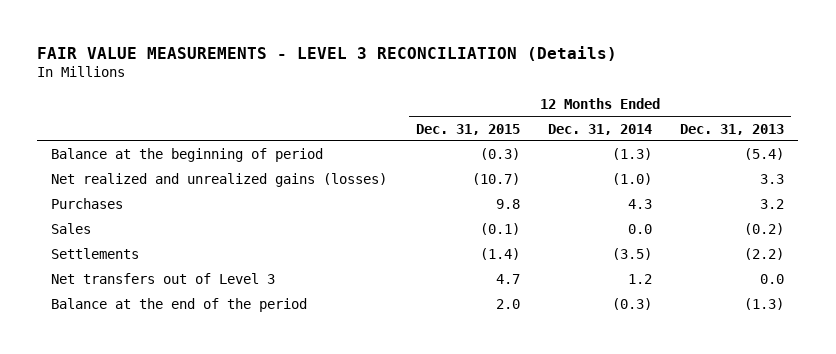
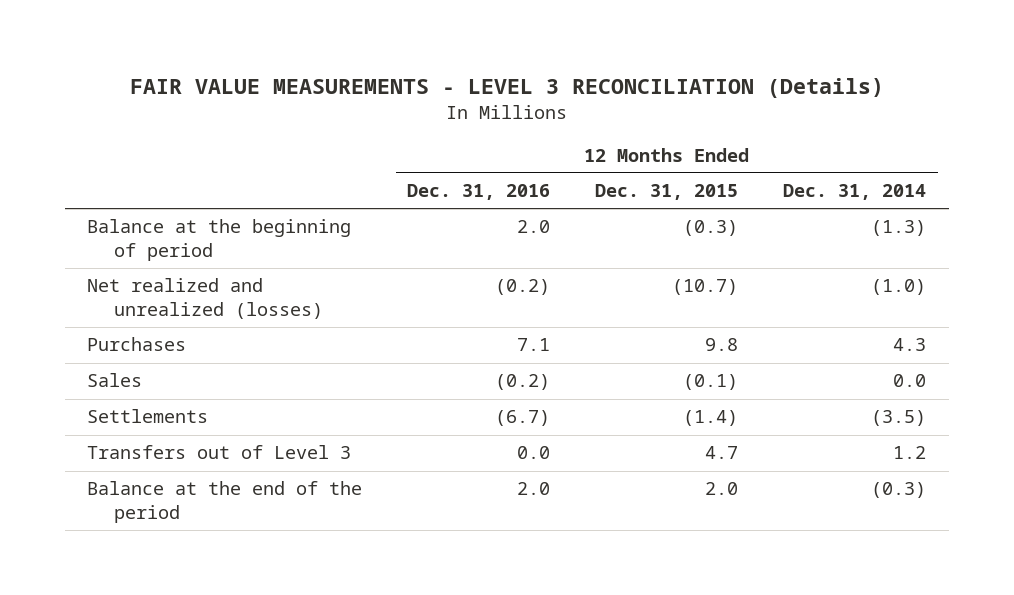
[680,123,785,135] Dec. 31, 2013 -> none
none -> [407,184,551,201] Dec. 31, 2016
[51,173,388,188] Net realized and unrealized gains (losses) -> [87,278,323,319] Net realized and unrealized (losses)
[51,273,276,285] Net transfers out of Level 3 -> [87,445,352,460] Transfers out of Level 3

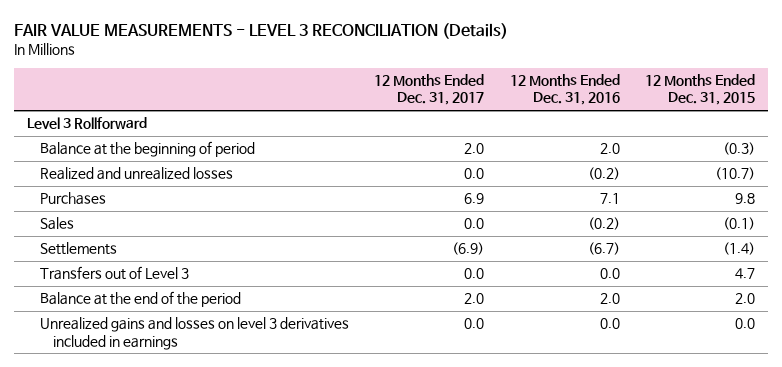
[783,184,927,201] Dec. 31, 2014 -> none
none -> [374,73,485,106] 12 Months Ended Dec. 31, 2017
none -> [27,117,148,130] Level 3 Rollforward
[87,278,323,319] Net realized and unrealized (losses) -> [40,167,234,181] Realized and unrealized losses
none -> [40,317,350,350] Unrealized gains and losses on level 3 derivatives included in earnings

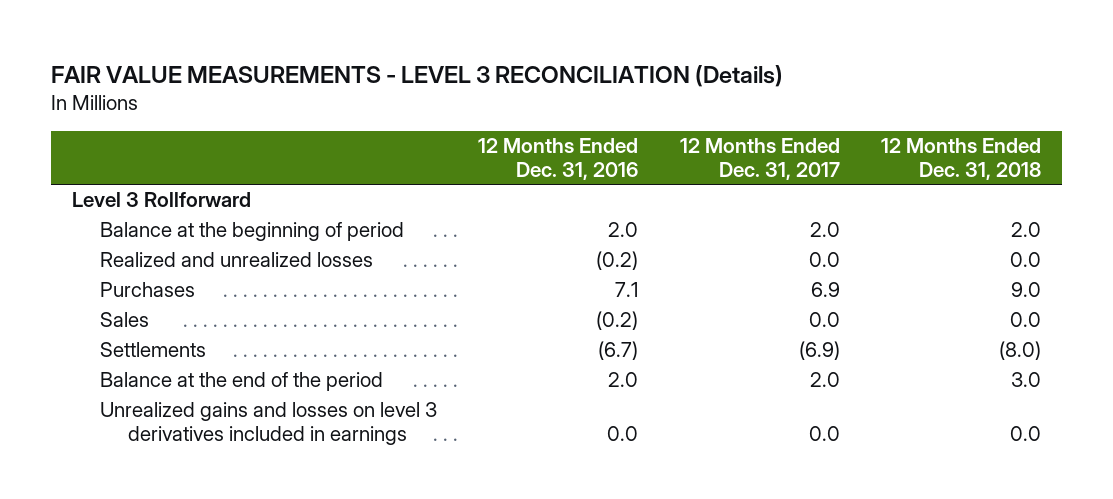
[645,73,756,106] 12 Months Ended Dec. 31, 2015 -> none
none -> [881,138,1042,180] 12 Months Ended Dec. 31, 2018
[40,266,190,281] Transfers out of Level 3 -> none

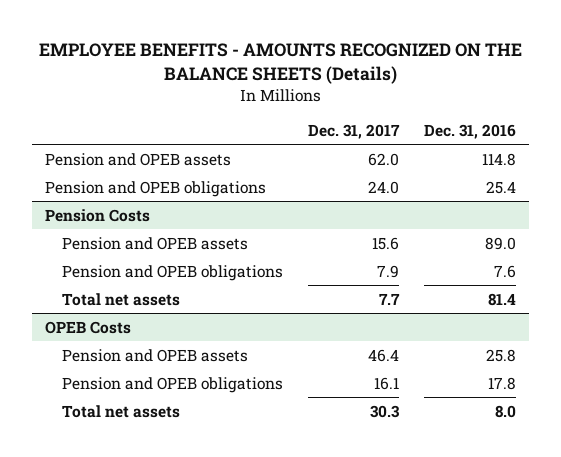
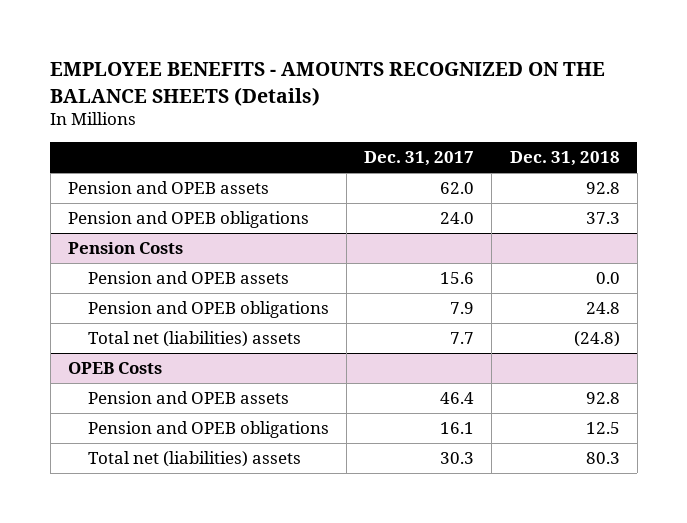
[424,123,517,139] Dec. 31, 2016 -> none
none -> [509,151,620,167] Dec. 31, 2018
[62,292,181,306] Total net assets -> [88,331,302,348] Total net (liabilities) assets
[62,404,181,418] Total net assets -> [88,451,302,468] Total net (liabilities) assets

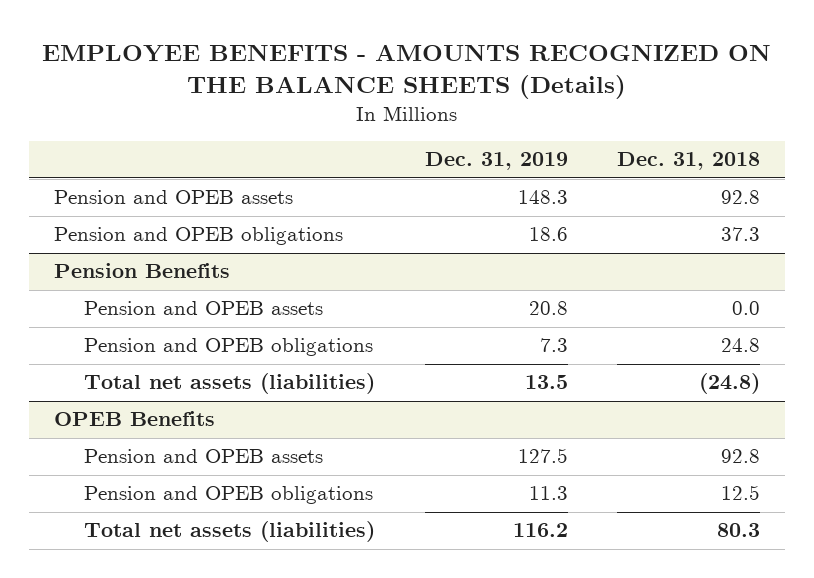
[364,151,475,167] Dec. 31, 2017 -> none
none -> [424,152,568,171] Dec. 31, 2019
[67,242,183,255] Pension Costs -> [54,263,231,279] Pension Benefits
[88,331,302,348] Total net (liabilities) assets -> [83,373,375,395] Total net assets (liabilities)
[67,362,162,375] OPEB Costs -> [54,411,216,427] OPEB Benefits
[88,451,302,468] Total net (liabilities) assets -> [83,521,375,543] Total net assets (liabilities)

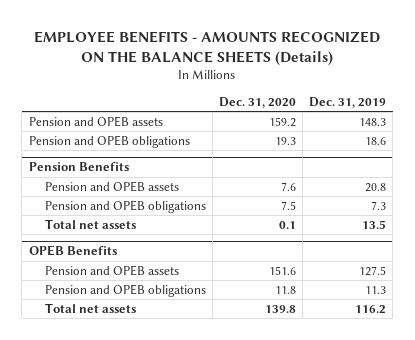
[617,152,761,171] Dec. 31, 2018 -> none
none -> [218,96,296,108] Dec. 31, 2020
[83,373,375,395] Total net assets (liabilities) -> [44,218,136,229] Total net assets
[83,521,375,543] Total net assets (liabilities) -> [44,302,136,313] Total net assets

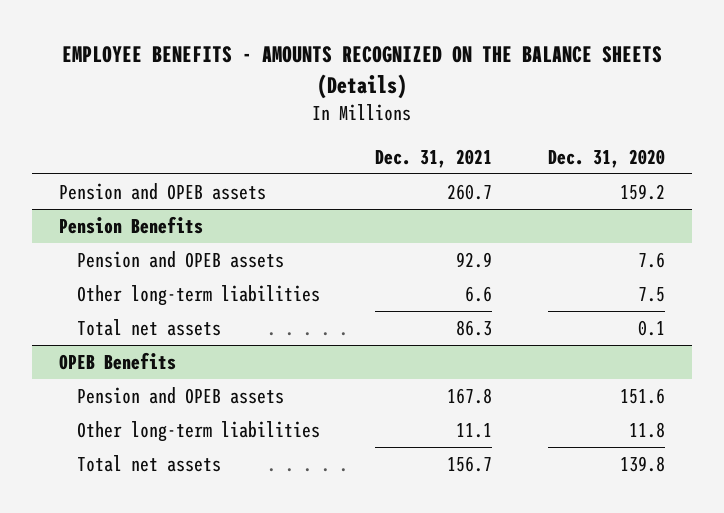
[309,96,387,108] Dec. 31, 2019 -> none
none -> [375,148,493,168] Dec. 31, 2021
[28,134,190,148] Pension and OPEB obligations -> none
[44,199,206,213] Pension and OPEB obligations -> [77,285,321,307] Other long-term liabilities
[44,283,206,297] Pension and OPEB obligations -> [77,421,321,443] Other long-term liabilities

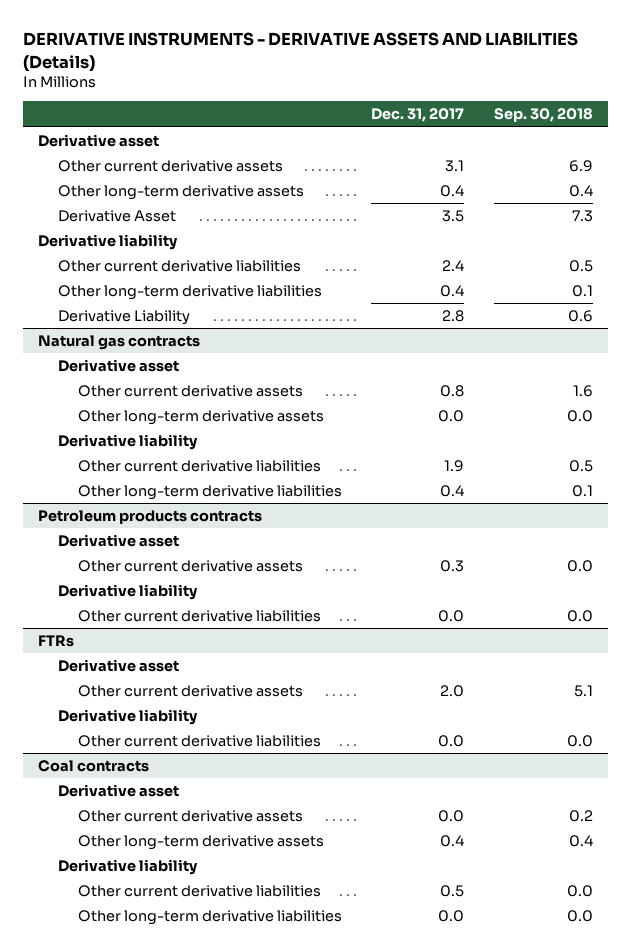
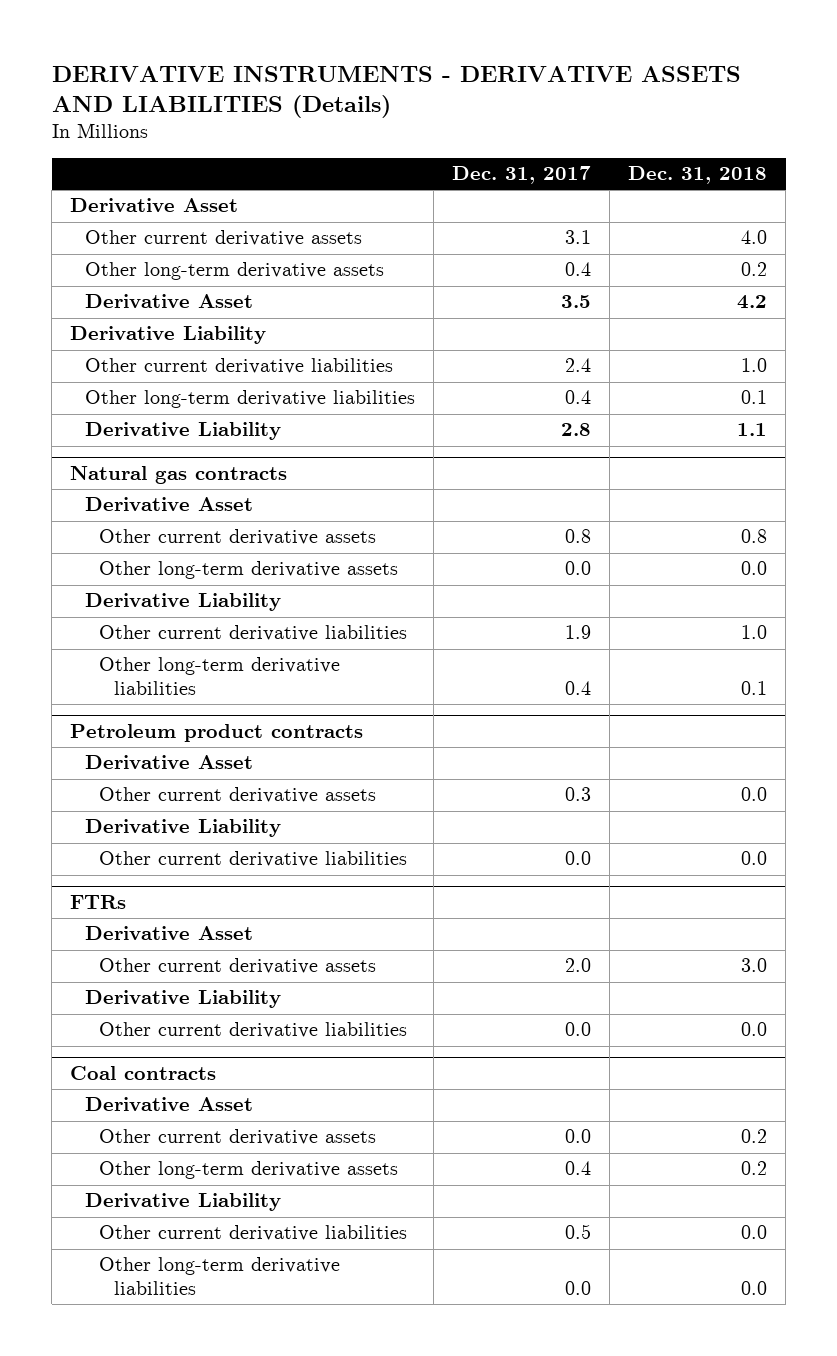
[493,108,593,123] Sep. 30, 2018 -> none
none -> [628,166,768,185] Dec. 31, 2018
[37,133,159,147] Derivative asset -> [70,198,239,213] Derivative Asset
[37,233,178,250] Derivative liability -> [70,326,267,345] Derivative Liability
[57,358,179,372] Derivative asset -> [84,497,253,512] Derivative Asset
[57,433,198,450] Derivative liability -> [84,593,281,612] Derivative Liability
[37,509,262,524] Petroleum products contracts -> [70,724,364,743] Petroleum product contracts
[57,533,179,547] Derivative asset -> [84,755,253,770] Derivative Asset
[57,583,198,600] Derivative liability -> [84,819,281,838] Derivative Liability
[57,658,179,672] Derivative asset -> [84,926,253,941] Derivative Asset
[57,708,198,725] Derivative liability -> [84,990,281,1009] Derivative Liability
[57,783,179,797] Derivative asset -> [84,1097,253,1112] Derivative Asset
[57,858,198,875] Derivative liability -> [84,1193,281,1212] Derivative Liability

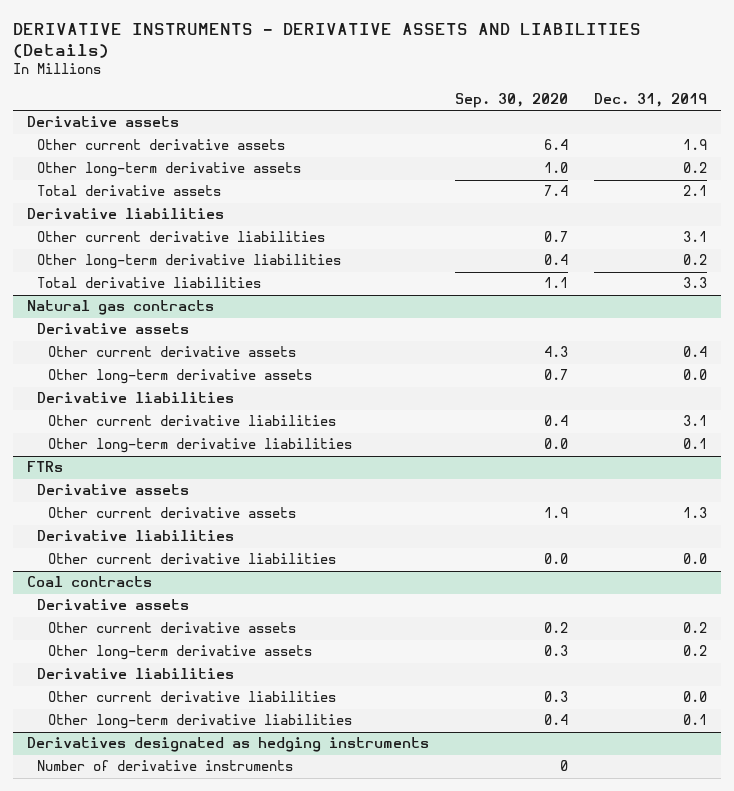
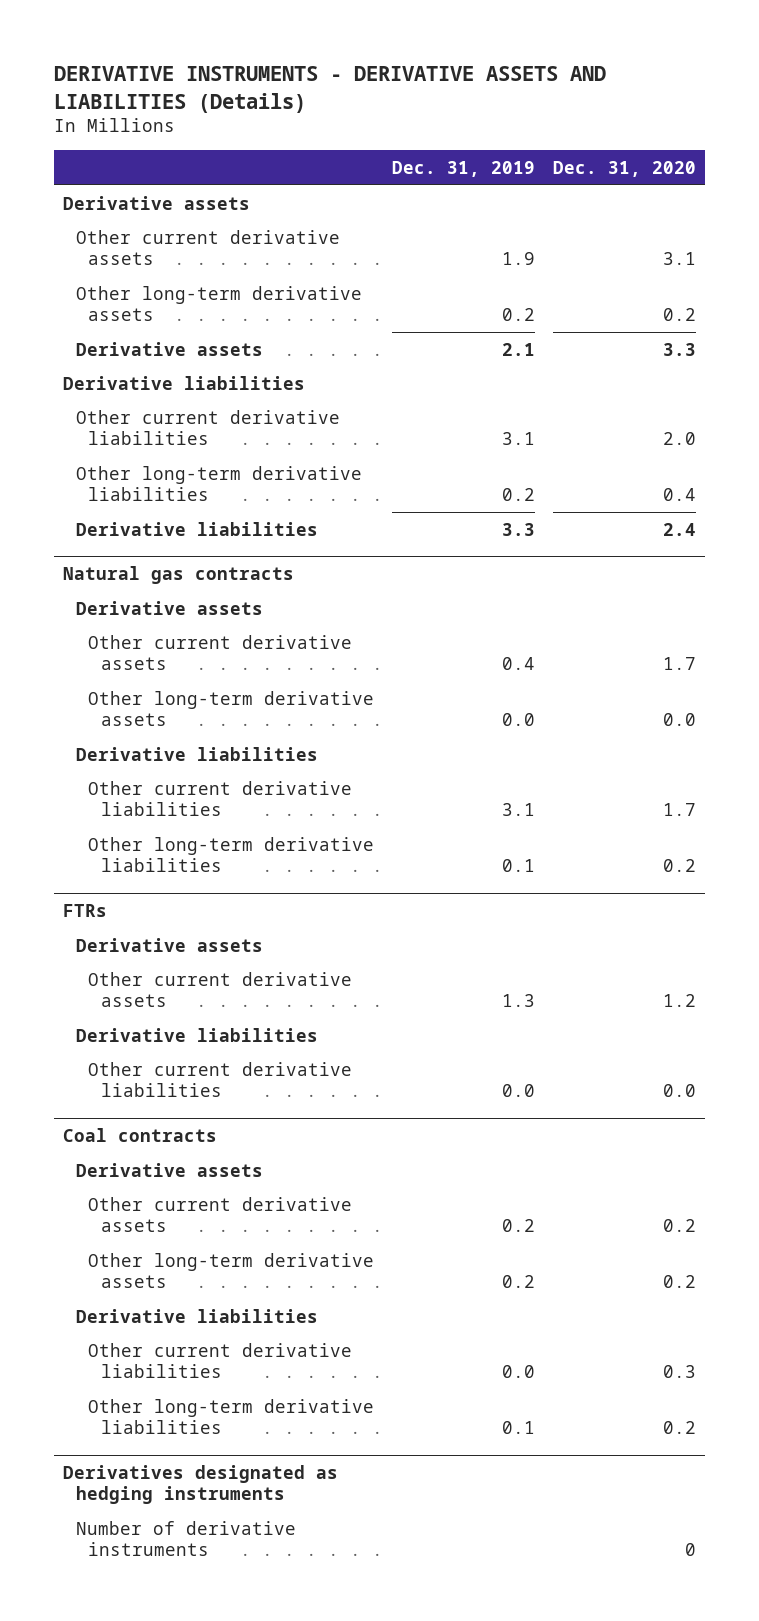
[455,93,569,109] Sep. 30, 2020 -> none
none -> [553,160,697,177] Dec. 31, 2020
[37,185,222,197] Total derivative assets -> [75,341,263,356] Derivative assets
[37,277,262,289] Total derivative liabilities -> [75,521,318,536] Derivative liabilities

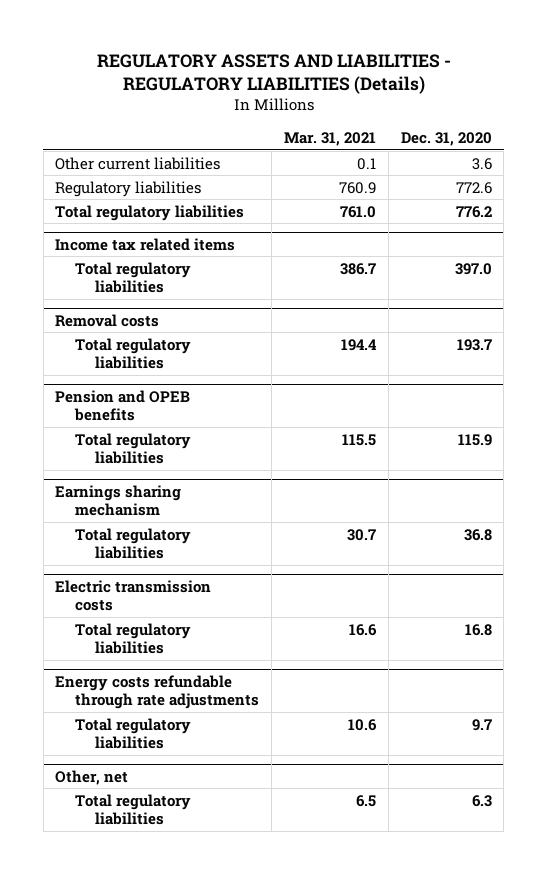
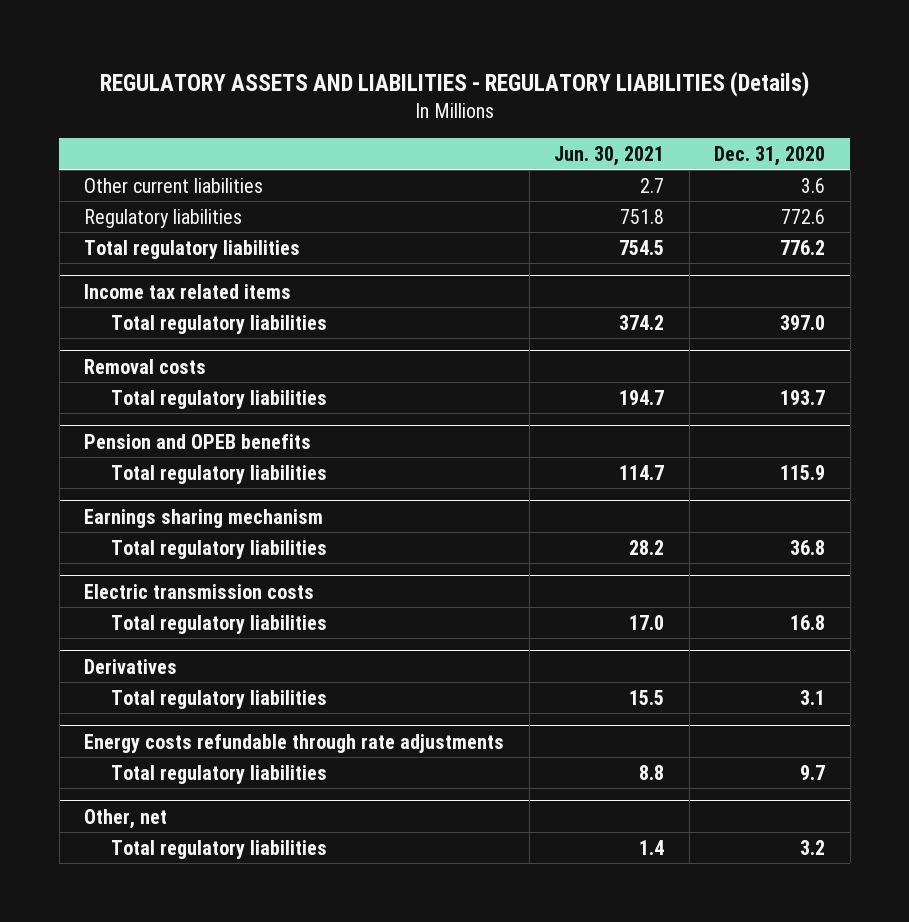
[284,132,377,147] Mar. 31, 2021 -> none
none -> [554,145,665,166] Jun. 30, 2021
none -> [84,658,178,674] Derivatives
none -> [110,689,327,709] Total regulatory liabilities
[471,794,492,807] 6.3 -> [800,839,826,855] 3.2

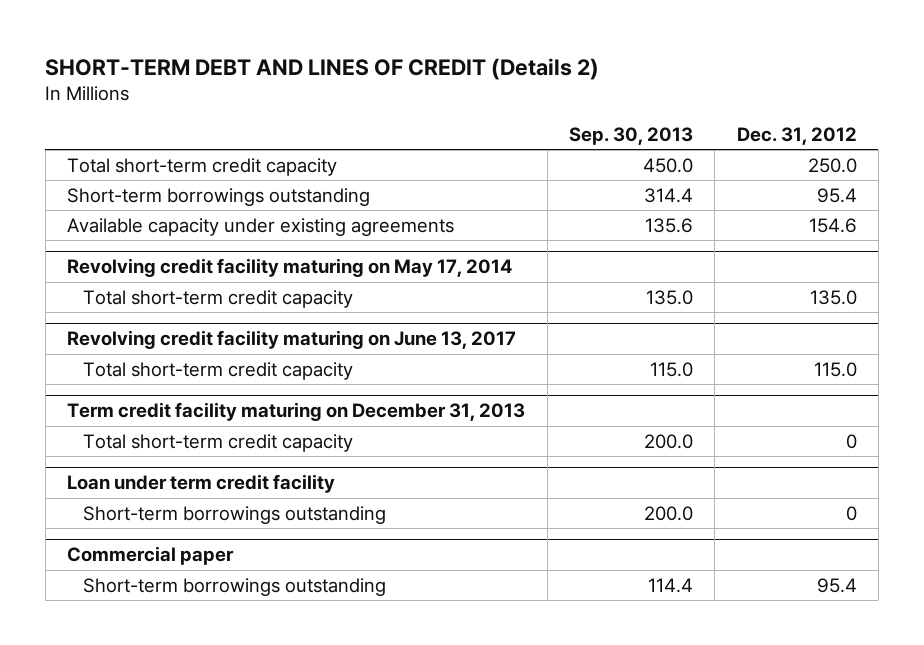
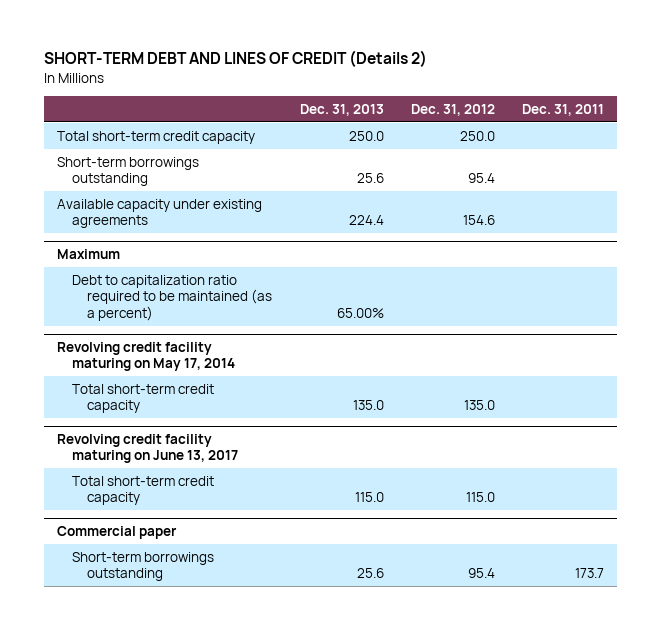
[568,127,693,146] Sep. 30, 2013 -> none
none -> [299,103,384,116] Dec. 31, 2013
none -> [521,103,604,116] Dec. 31, 2011
none -> [57,248,121,259] Maximum
none -> [72,274,273,321] Debt to capitalization ratio required to be maintained (as a percent)
[67,402,526,422] Term credit facility maturing on December 31, 2013 -> none
[83,433,354,452] Total short-term credit capacity -> none
[67,474,336,494] Loan under term credit facility -> none
[83,505,387,524] Short-term borrowings outstanding -> none

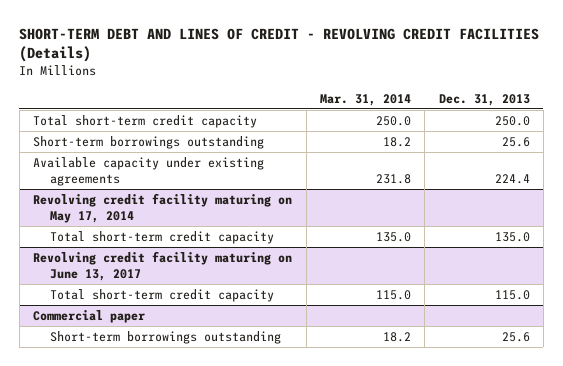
[43,50,427,68] SHORT-TERM DEBT AND LINES OF CREDIT (Details 2) -> [19,27,540,63] SHORT-TERM DEBT AND LINES OF CREDIT - REVOLVING CREDIT FACILITIES (Details)
[410,103,495,116] Dec. 31, 2012 -> none
[521,103,604,116] Dec. 31, 2011 -> none
none -> [319,93,411,106] Mar. 31, 2014
[57,248,121,259] Maximum -> none
[72,274,273,321] Debt to capitalization ratio required to be maintained (as a percent) -> none

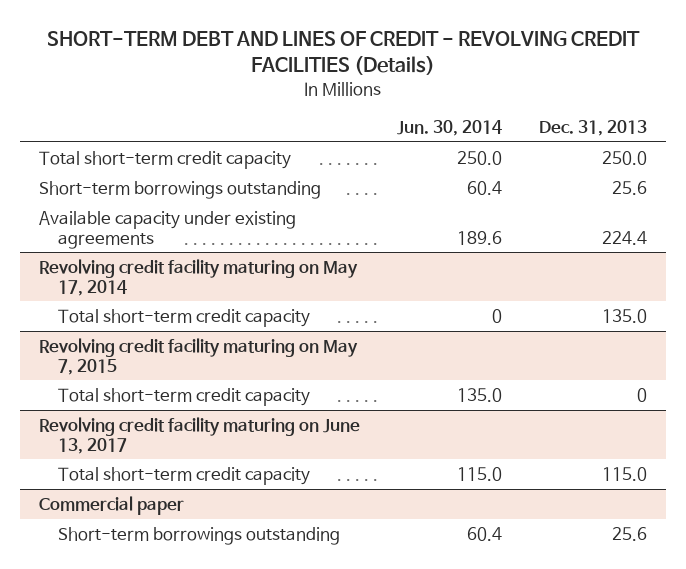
[319,93,411,106] Mar. 31, 2014 -> none
none -> [396,119,502,136] Jun. 30, 2014
none -> [38,338,358,375] Revolving credit facility maturing on May 7, 2015
none -> [57,388,310,407] Total short-term credit capacity

